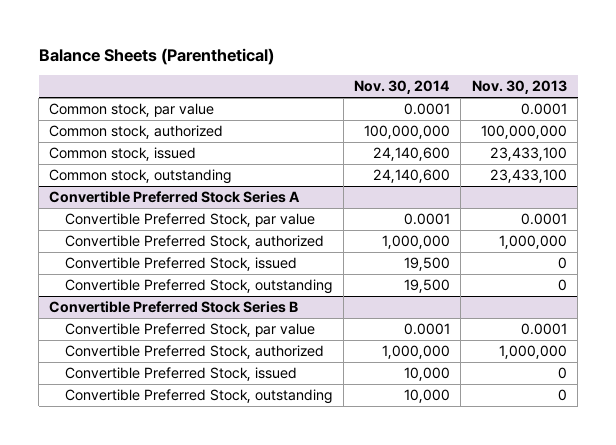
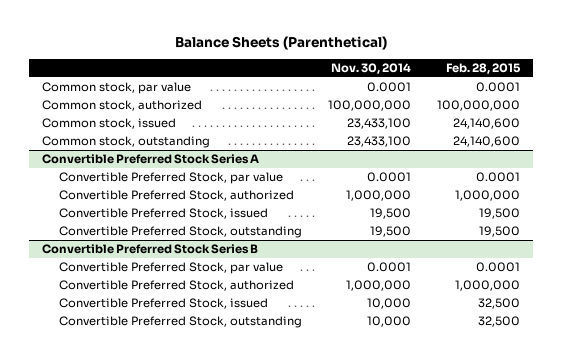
[471,80,567,95] Nov. 30, 2013 -> none
none -> [445,63,521,75] Feb. 28, 2015
[373,147,451,162] 24,140,600 -> [347,118,412,130] 23,433,100
[373,169,451,184] 24,140,600 -> [347,136,412,148] 23,433,100

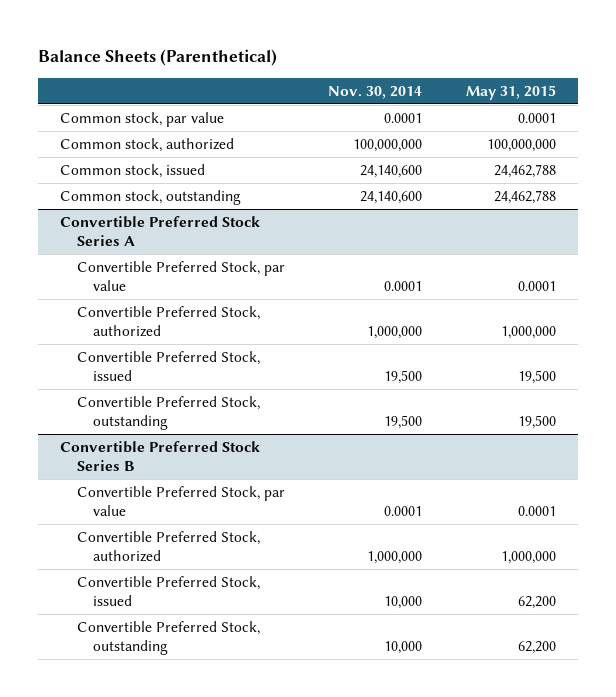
[445,63,521,75] Feb. 28, 2015 -> none
none -> [466,84,557,100] May 31, 2015
[347,118,412,130] 23,433,100 -> [360,165,423,179] 24,140,600
[347,136,412,148] 23,433,100 -> [360,191,423,205] 24,140,600

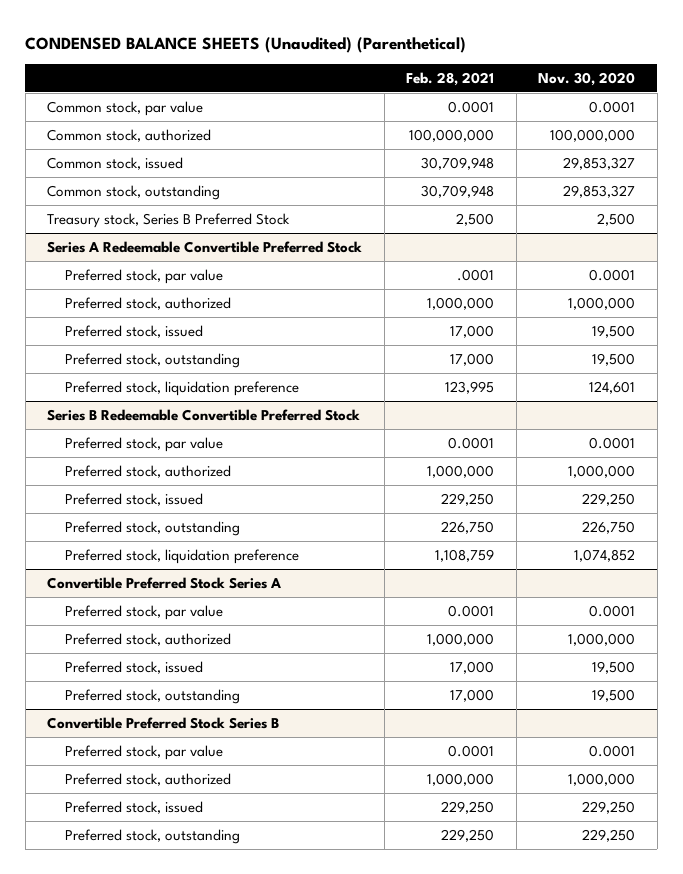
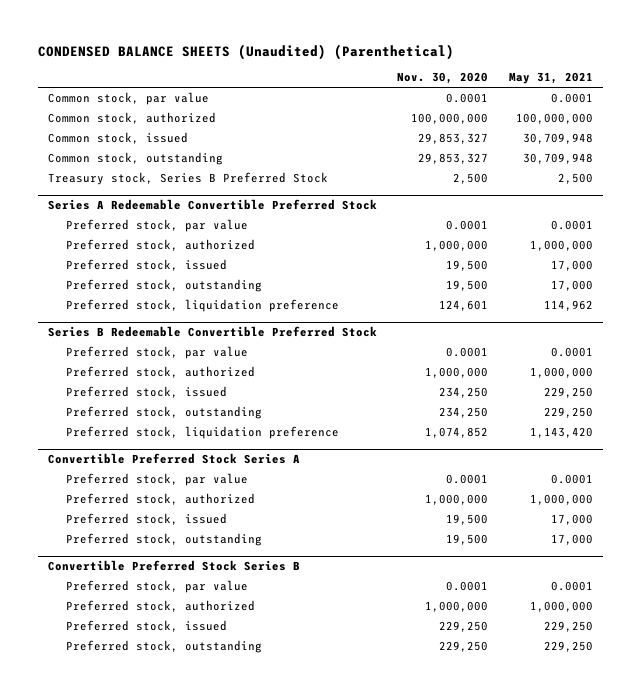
[406,71,495,86] Feb. 28, 2021 -> none
none -> [508,72,593,85] May 31, 2021
[582,492,636,506] 229,250 -> [439,387,489,399] 234,250
[582,520,636,534] 226,750 -> [439,407,489,419] 234,250

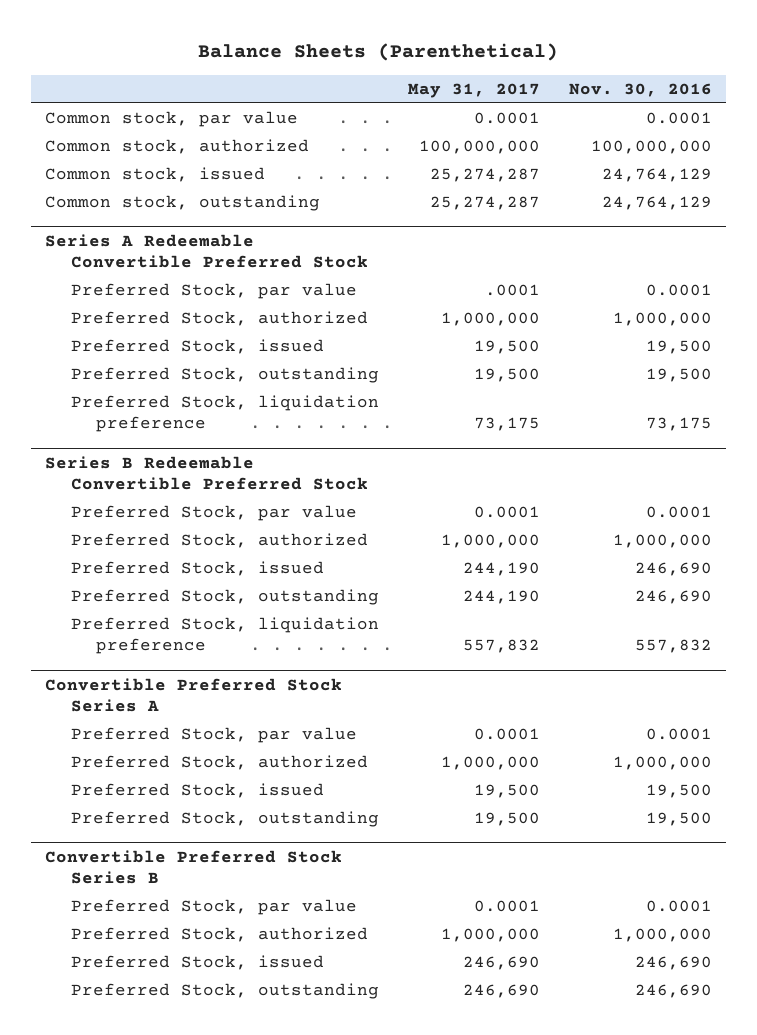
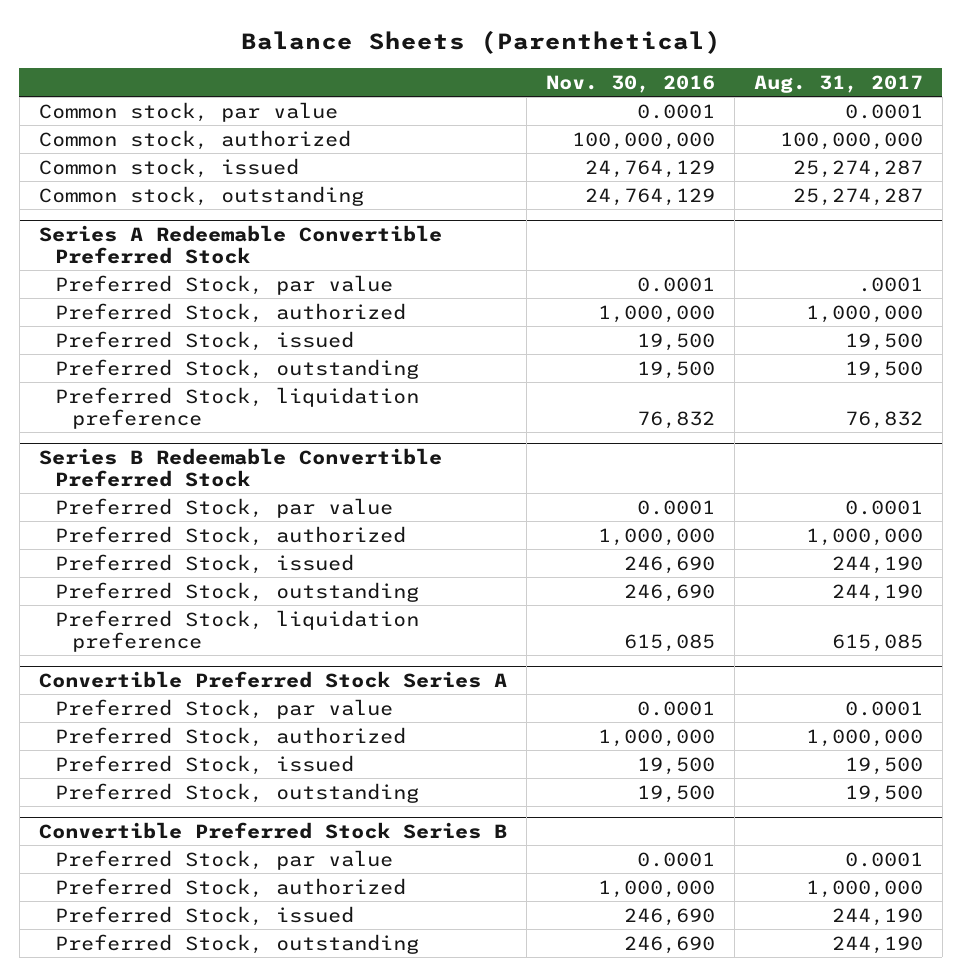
[407,82,540,98] May 31, 2017 -> none
none -> [753,75,923,94] Aug. 31, 2017
[645,417,712,432] 73,175 -> [636,410,715,429] 76,832
[634,639,712,654] 557,832 -> [623,633,715,652] 615,085

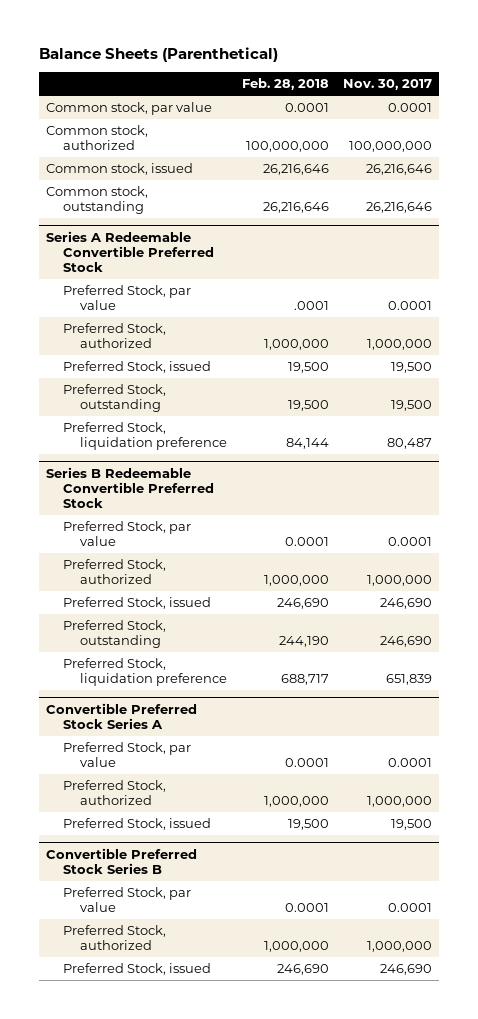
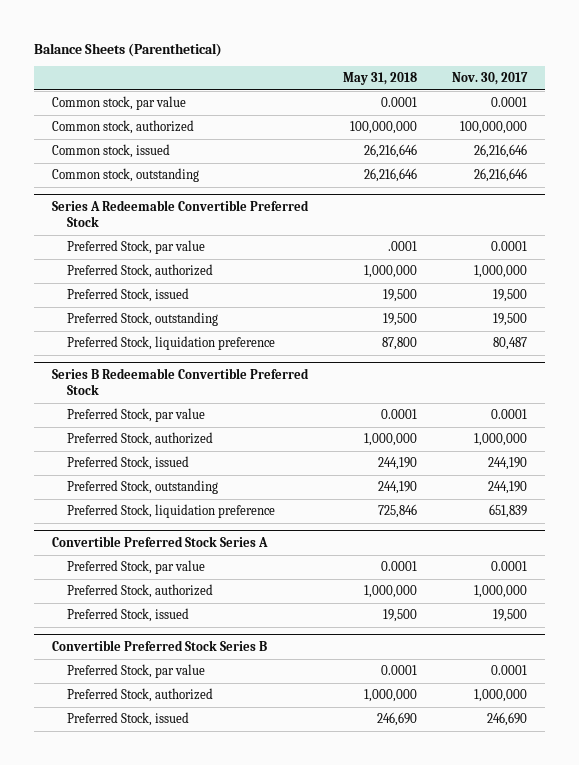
[241,78,329,91] Feb. 28, 2018 -> none
none -> [343,72,418,86] May 31, 2018
[380,597,433,609] 246,690 -> [488,457,528,471] 244,190
[380,636,433,648] 246,690 -> [488,481,528,495] 244,190

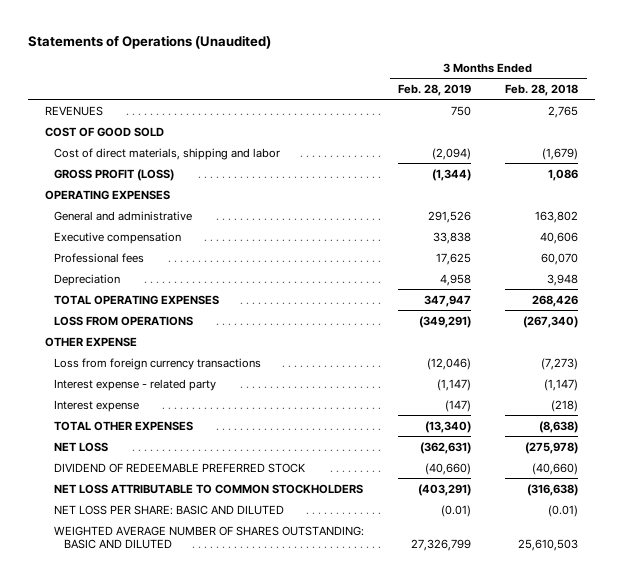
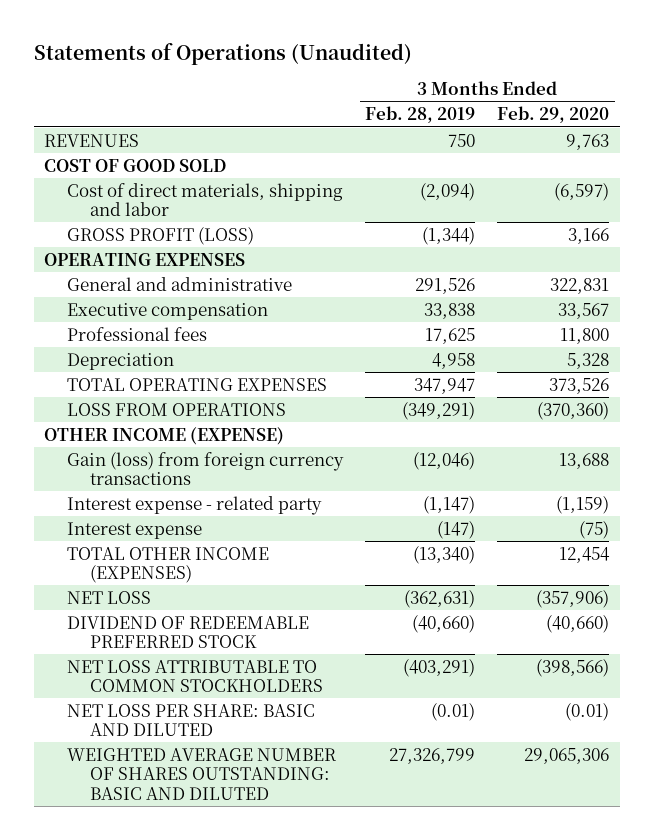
[505,84,579,97] Feb. 28, 2018 -> none
none -> [497,106,610,124] Feb. 29, 2020
[45,336,138,347] OTHER EXPENSE -> [44,426,285,445] OTHER INCOME (EXPENSE)
[54,357,262,370] Loss from foreign currency transactions -> [67,451,345,486] Gain (loss) from foreign currency transactions
[54,420,194,431] TOTAL OTHER EXPENSES -> [67,546,270,584] TOTAL OTHER INCOME (EXPENSES)

